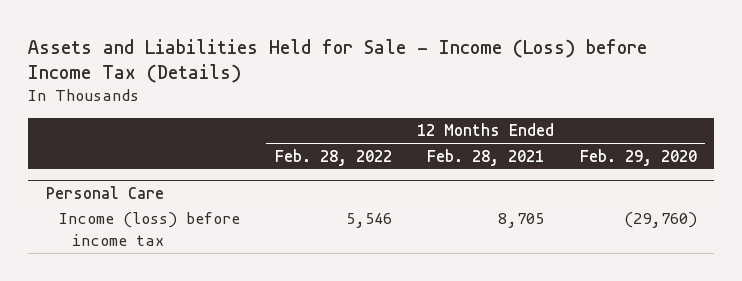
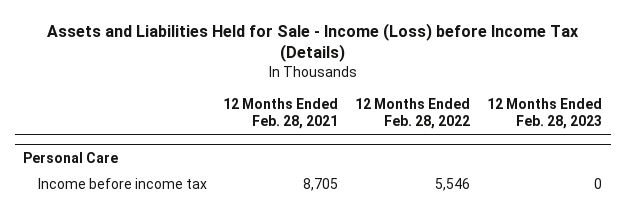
[579,148,697,166] Feb. 29, 2020 -> none
none -> [487,98,603,130] 12 Months Ended Feb. 28, 2023
[58,212,240,246] Income (loss) before income tax -> [37,178,207,190] Income before income tax

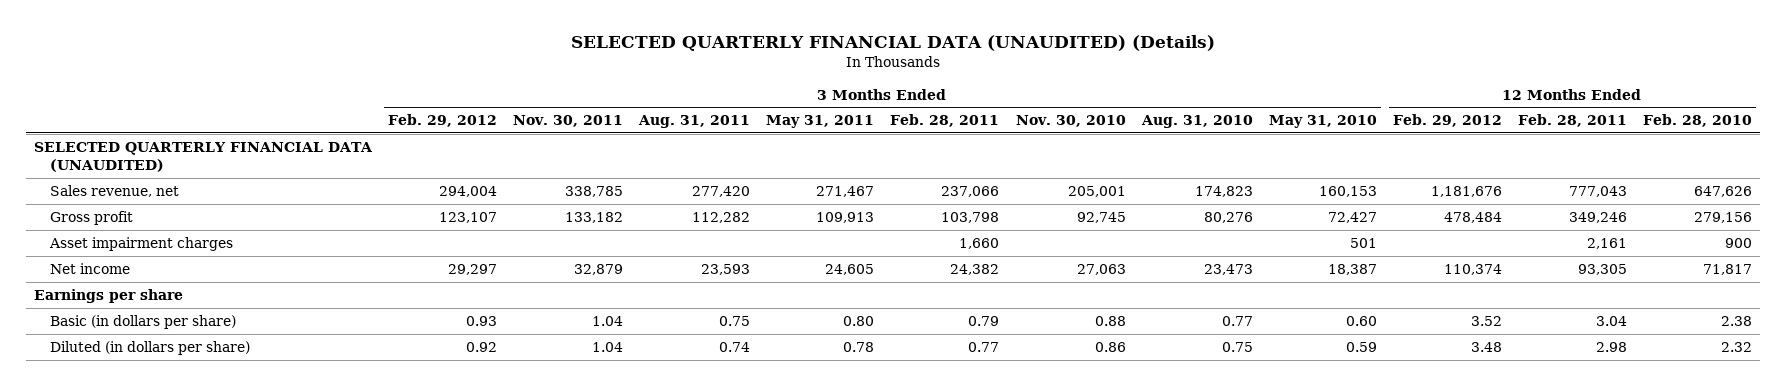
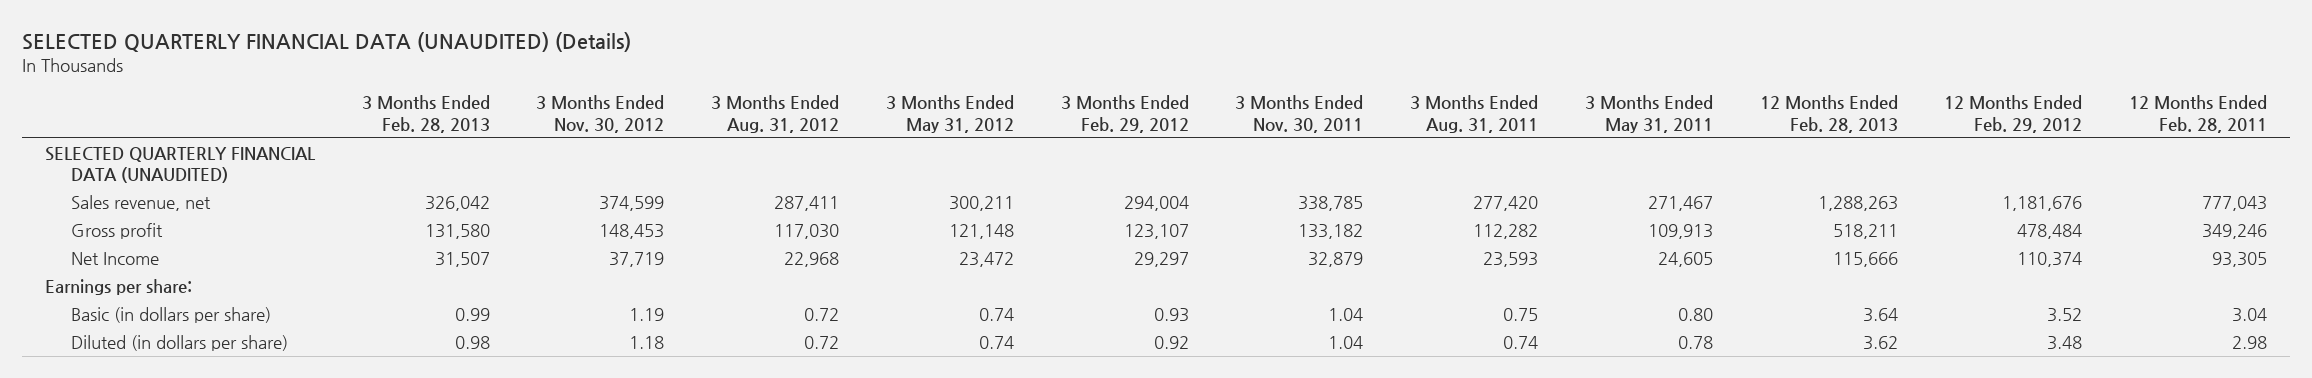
[890,114,1000,128] Feb. 28, 2011 -> none
[1015,115,1126,128] Nov. 30, 2010 -> none
[1140,115,1253,129] Aug. 31, 2010 -> none
[1268,115,1377,129] May 31, 2010 -> none
[1643,114,1753,128] Feb. 28, 2010 -> none
none -> [361,95,490,133] 3 Months Ended Feb. 28, 2013
none -> [536,95,665,133] 3 Months Ended Nov. 30, 2012
none -> [711,95,840,133] 3 Months Ended Aug. 31, 2012
none -> [885,95,1014,133] 3 Months Ended May 31, 2012
none -> [1759,95,1898,133] 12 Months Ended Feb. 28, 2013
[49,237,234,252] Asset impairment charges -> none
[50,263,131,275] Net income -> [70,251,159,265] Net Income
[33,289,183,304] Earnings per share -> [44,278,192,295] Earnings per share:

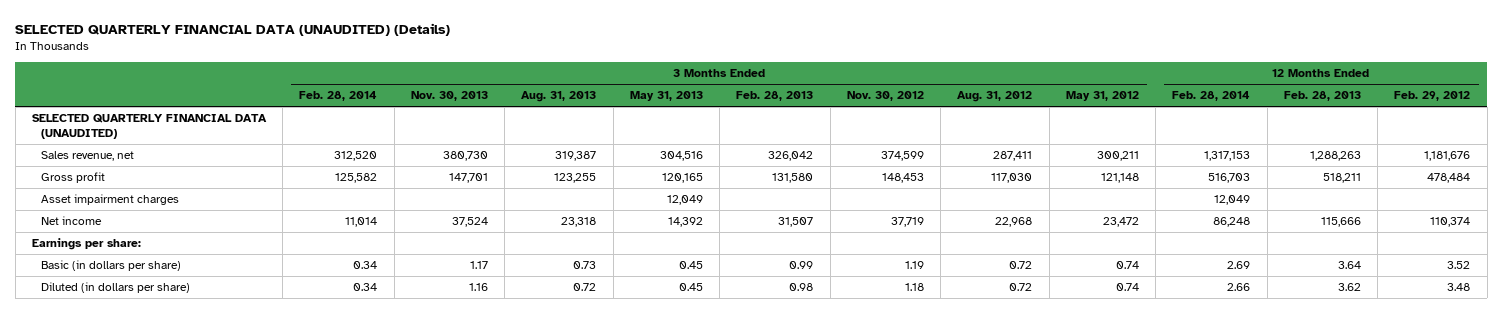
[1060,95,1189,133] 3 Months Ended Feb. 29, 2012 -> none
[1235,95,1364,133] 3 Months Ended Nov. 30, 2011 -> none
[1410,95,1539,133] 3 Months Ended Aug. 31, 2011 -> none
[1584,95,1713,133] 3 Months Ended May 31, 2011 -> none
[2128,95,2267,133] 12 Months Ended Feb. 28, 2011 -> none
none -> [299,91,378,102] Feb. 28, 2014
none -> [410,91,488,102] Nov. 30, 2013
none -> [521,91,597,103] Aug. 31, 2013
none -> [629,91,703,102] May 31, 2013
none -> [1172,91,1251,102] Feb. 28, 2014
none -> [41,194,180,206] Asset impairment charges
[70,251,159,265] Net Income -> [41,216,103,226] Net income

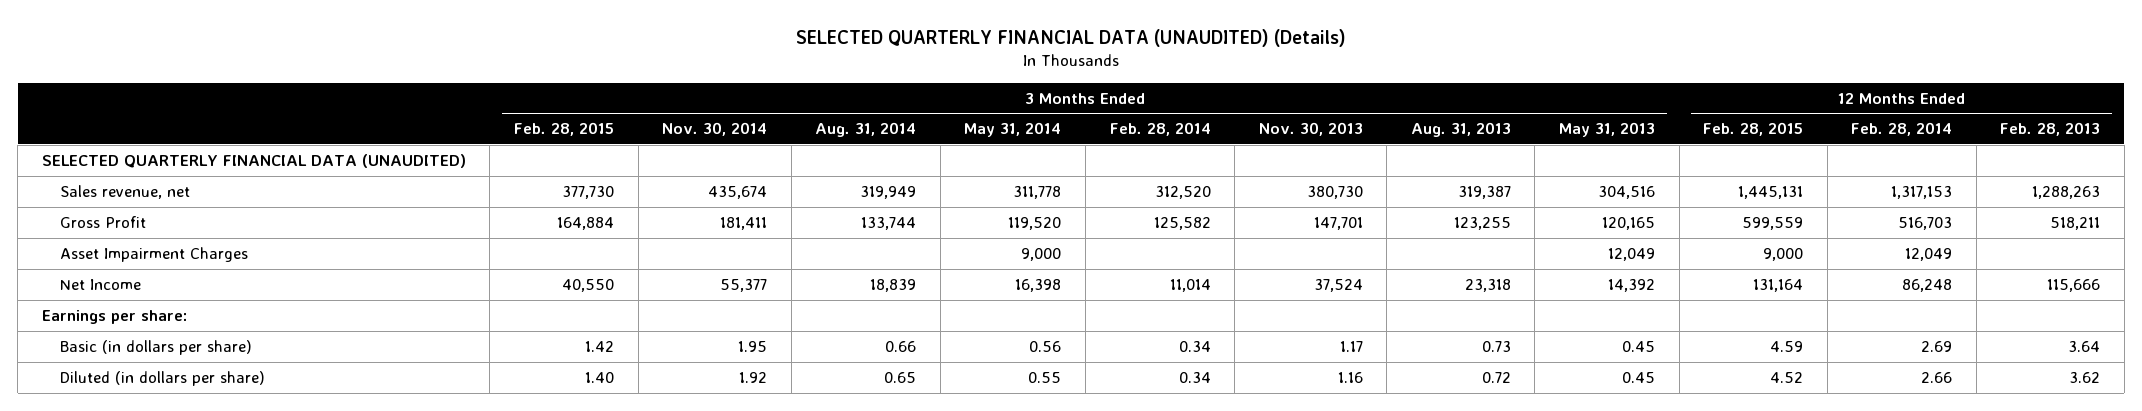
[736,91,814,102] Feb. 28, 2013 -> none
[846,91,924,102] Nov. 30, 2012 -> none
[957,91,1033,103] Aug. 31, 2012 -> none
[1065,91,1139,102] May 31, 2012 -> none
[1394,91,1471,102] Feb. 29, 2012 -> none
none -> [514,122,615,137] Feb. 28, 2015
none -> [662,122,768,137] Nov. 30, 2014
none -> [815,122,917,138] Aug. 31, 2014
none -> [964,122,1062,138] May 31, 2014
none -> [1703,122,1804,137] Feb. 28, 2015
[41,172,106,184] Gross profit -> [60,215,147,228] Gross Profit
[41,194,180,206] Asset impairment charges -> [60,246,249,262] Asset Impairment Charges
[41,216,103,226] Net income -> [60,278,142,290] Net Income

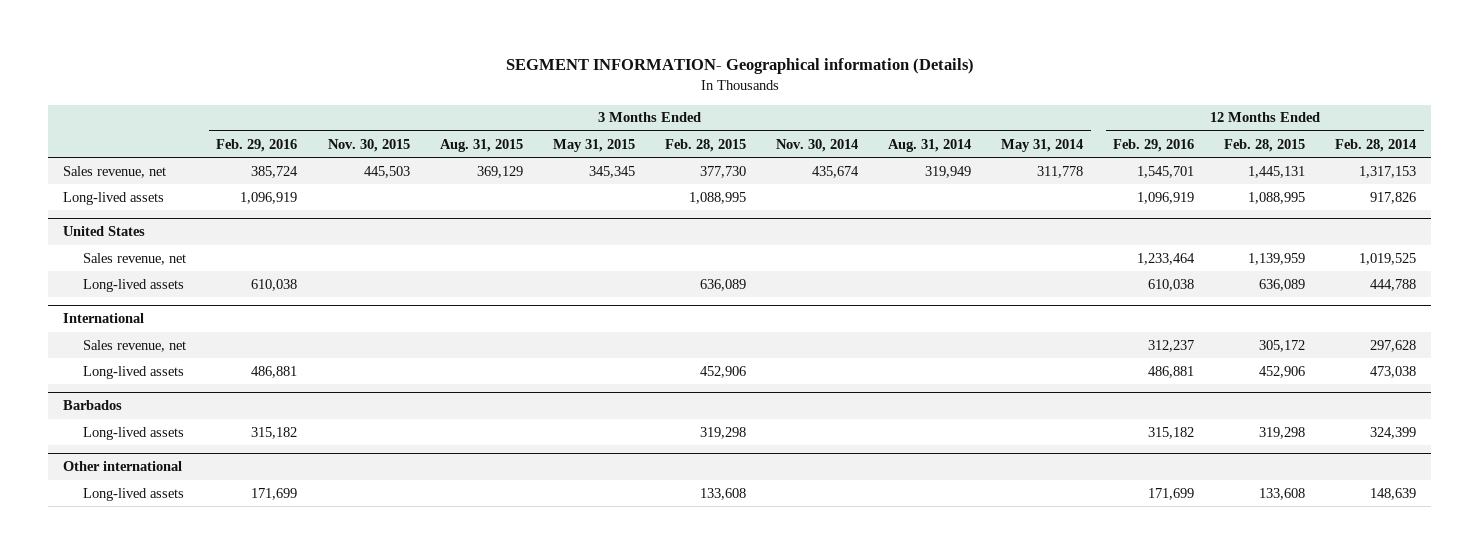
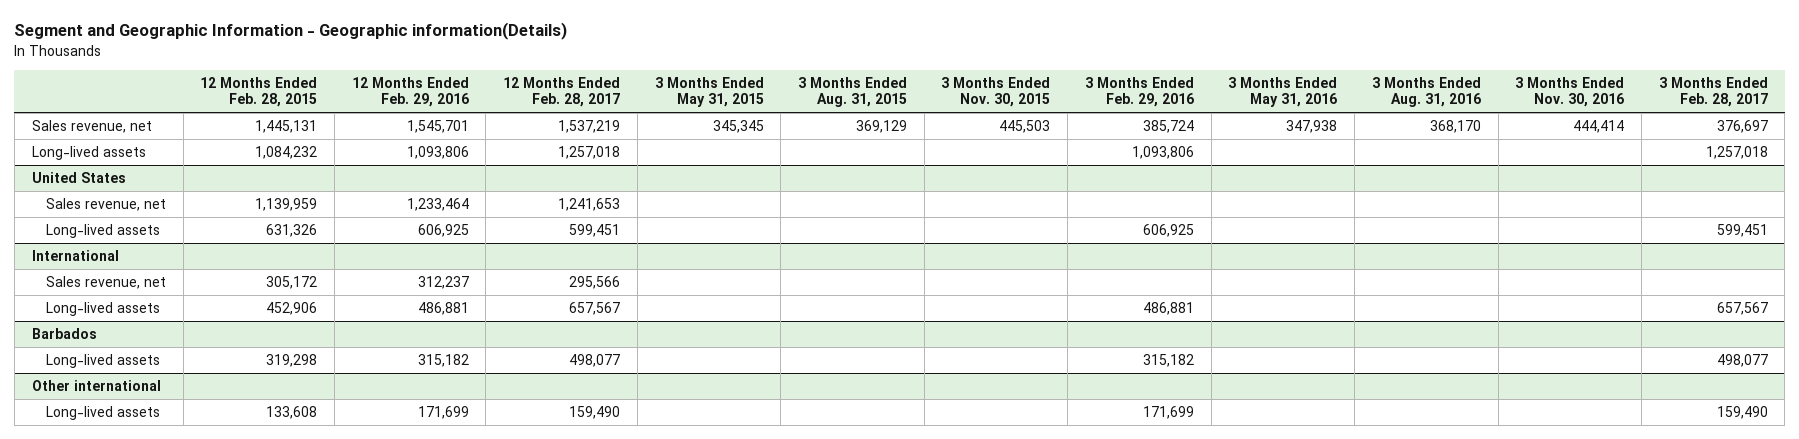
[505,58,974,75] SEGMENT INFORMATION- Geographical information (Details) -> [14,22,568,41] Segment and Geographic Information - Geographic information(Details)
[664,138,746,152] Feb. 28, 2015 -> none
[775,138,858,152] Nov. 30, 2014 -> none
[887,138,971,152] Aug. 31, 2014 -> none
[1001,138,1084,152] May 31, 2014 -> none
[1335,138,1417,152] Feb. 28, 2014 -> none
none -> [503,76,621,108] 12 Months Ended Feb. 28, 2017
none -> [1228,76,1338,108] 3 Months Ended May 31, 2016
none -> [1371,76,1481,108] 3 Months Ended Aug. 31, 2016
none -> [1515,76,1625,108] 3 Months Ended Nov. 30, 2016
none -> [1658,76,1768,108] 3 Months Ended Feb. 28, 2017
[240,191,298,204] 1,096,919 -> [1131,145,1194,159] 1,093,806
[1137,191,1195,204] 1,096,919 -> [406,145,469,159] 1,093,806
[1248,191,1306,204] 1,088,995 -> [255,145,318,159] 1,084,232
[251,278,298,291] 610,038 -> [1142,223,1194,237] 606,925
[1148,278,1195,291] 610,038 -> [417,223,469,237] 606,925
[1259,278,1306,291] 636,089 -> [266,223,318,237] 631,326

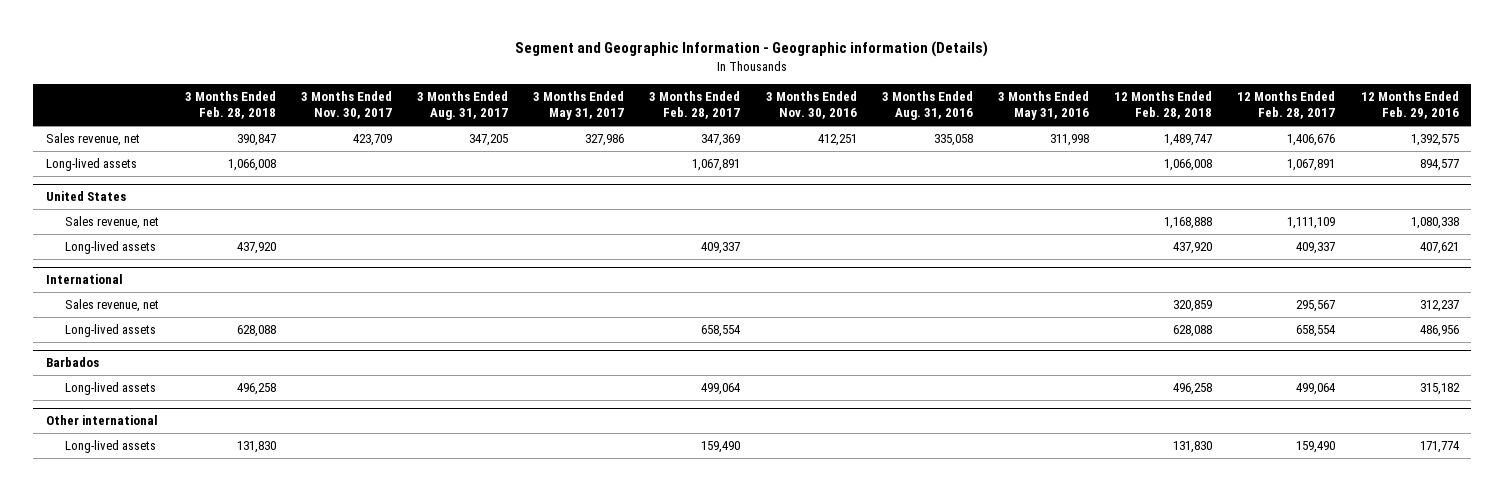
[14,22,568,41] Segment and Geographic Information - Geographic information(Details) -> [515,41,989,58] Segment and Geographic Information - Geographic information (Details)
[200,76,318,108] 12 Months Ended Feb. 28, 2015 -> none
[654,76,764,108] 3 Months Ended May 31, 2015 -> none
[798,76,908,108] 3 Months Ended Aug. 31, 2015 -> none
[941,76,1051,108] 3 Months Ended Nov. 30, 2015 -> none
[1084,76,1194,108] 3 Months Ended Feb. 29, 2016 -> none
none -> [184,90,276,120] 3 Months Ended Feb. 28, 2018
none -> [300,90,392,120] 3 Months Ended Nov. 30, 2017
none -> [416,90,508,121] 3 Months Ended Aug. 31, 2017
none -> [533,90,625,121] 3 Months Ended May 31, 2017
none -> [1114,90,1213,120] 12 Months Ended Feb. 28, 2018
[406,119,469,133] 1,545,701 -> [1410,133,1459,146] 1,392,575
[558,119,621,133] 1,537,219 -> [1287,133,1336,146] 1,406,676
[1286,119,1338,133] 347,938 -> [1050,133,1090,146] 311,998
[1429,119,1481,133] 368,170 -> [933,133,973,146] 335,058
[1573,119,1625,133] 444,414 -> [817,133,857,146] 412,251
[1716,119,1768,133] 376,697 -> [701,133,741,146] 347,369
[406,145,469,159] 1,093,806 -> [1419,158,1459,171] 894,577
[558,145,621,159] 1,257,018 -> [1287,158,1336,171] 1,067,891
[1705,145,1768,159] 1,257,018 -> [692,158,741,171] 1,067,891
[406,197,469,211] 1,233,464 -> [1410,216,1459,229] 1,080,338
[558,197,621,211] 1,241,653 -> [1287,216,1336,229] 1,111,109
[417,223,469,237] 606,925 -> [1419,241,1459,254] 407,621
[569,223,621,237] 599,451 -> [1296,241,1336,254] 409,337
[1716,223,1768,237] 599,451 -> [701,241,741,254] 409,337
[569,275,621,289] 295,566 -> [1296,299,1336,312] 295,567
[417,301,469,315] 486,881 -> [1419,324,1459,337] 486,956
[569,301,621,315] 657,567 -> [1296,324,1337,337] 658,554
[1716,301,1768,315] 657,567 -> [701,324,742,337] 658,554
[569,353,621,367] 498,077 -> [1296,382,1337,395] 499,064
[1716,353,1768,367] 498,077 -> [701,382,742,395] 499,064
[417,405,469,419] 171,699 -> [1419,440,1460,453] 171,774

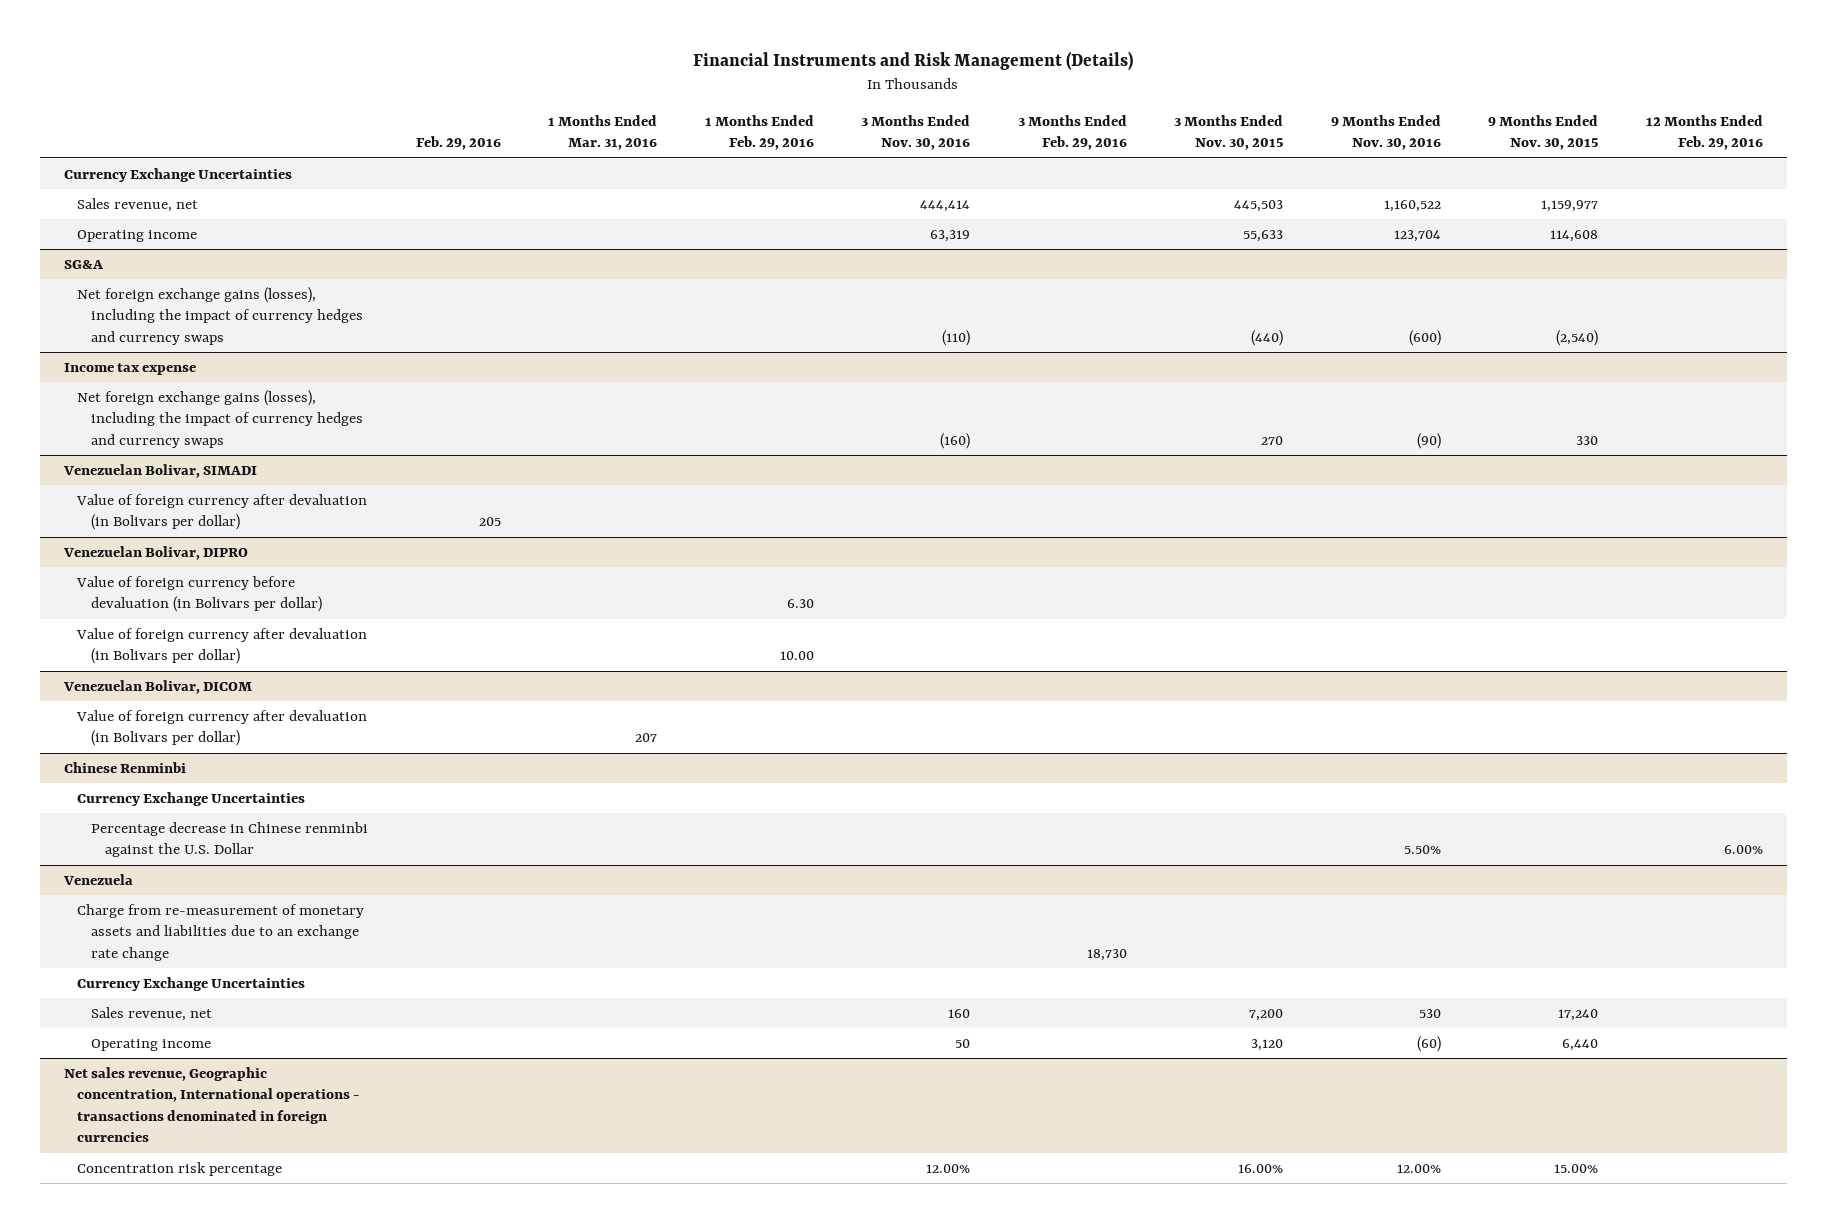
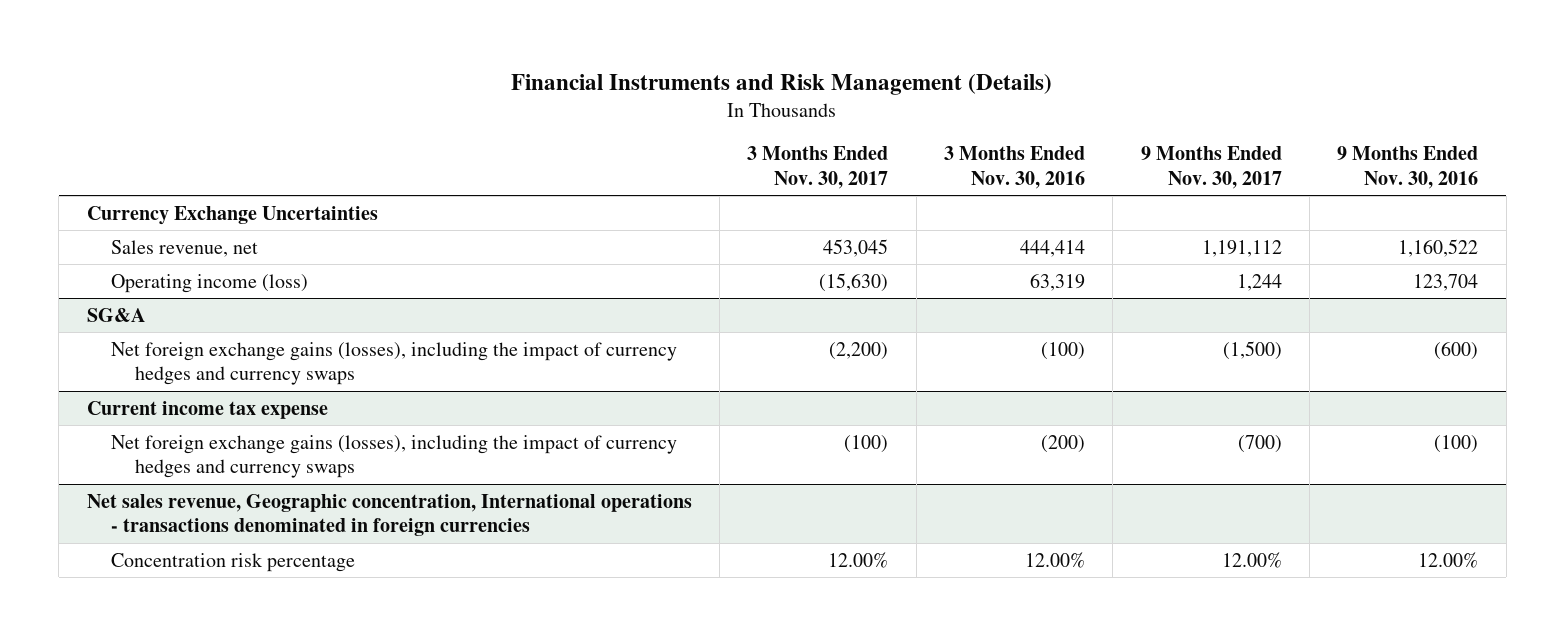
[415,136,501,151] Feb. 29, 2016 -> none
[548,114,658,151] 1 Months Ended Mar. 31, 2016 -> none
[704,114,814,151] 1 Months Ended Feb. 29, 2016 -> none
[1017,114,1127,151] 3 Months Ended Feb. 29, 2016 -> none
[1174,114,1284,151] 3 Months Ended Nov. 30, 2015 -> none
[1488,114,1599,151] 9 Months Ended Nov. 30, 2015 -> none
[1645,114,1763,151] 12 Months Ended Feb. 29, 2016 -> none
none -> [747,146,889,189] 3 Months Ended Nov. 30, 2017
none -> [1140,146,1282,189] 9 Months Ended Nov. 30, 2017
[77,229,198,242] Operating income -> [110,273,308,293] Operating income (loss)
[62,463,257,478] Venezuelan Bolivar, SIMADI -> none
[76,493,368,531] Value of foreign currency after devaluation (in Bolivars per dollar) -> none
[62,545,248,560] Venezuelan Bolivar, DIPRO -> none
[76,575,323,613] Value of foreign currency before devaluation (in Bolivars per dollar) -> none
[76,627,368,665] Value of foreign currency after devaluation (in Bolivars per dollar) -> none
[62,679,252,694] Venezuelan Bolivar, DICOM -> none
[76,709,368,747] Value of foreign currency after devaluation (in Bolivars per dollar) -> none
[63,761,186,773] Chinese Renminbi -> none
[77,791,306,806] Currency Exchange Uncertainties -> none
[91,821,369,858] Percentage decrease in Chinese renminbi against the U.S. Dollar -> none
[62,873,133,885] Venezuela -> none
[77,903,365,961] Charge from re-measurement of monetary assets and liabilities due to an exchange rate change -> none
[77,976,306,991] Currency Exchange Uncertainties -> none
[91,1006,213,1021] Sales revenue, net -> none
[91,1038,212,1051] Operating income -> none
[942,329,971,346] (110) -> [1040,341,1085,360] (100)
[63,362,196,375] Income tax expense -> [86,400,328,419] Current income tax expense
[940,432,971,449] (160) -> [1040,434,1085,453] (200)
[1416,432,1441,449] (90) -> [1434,434,1479,453] (100)

